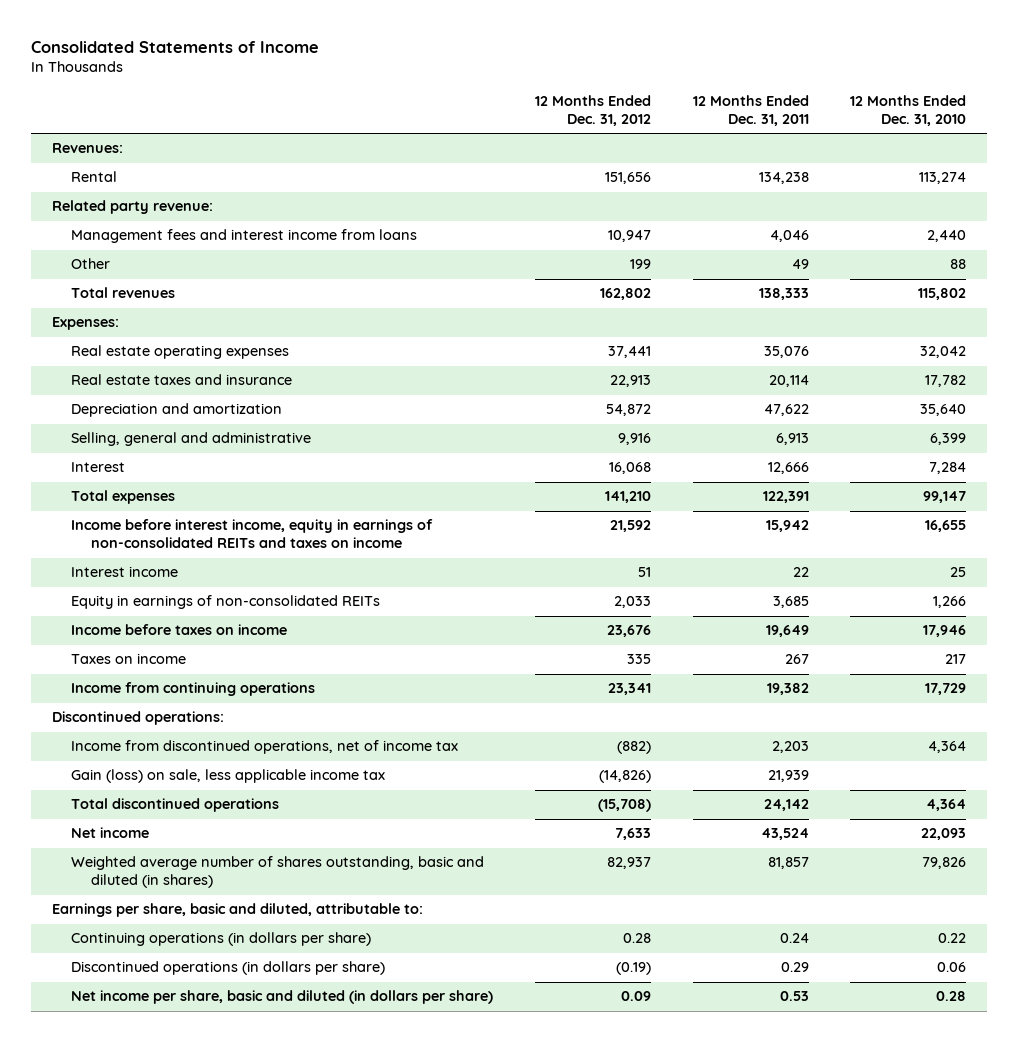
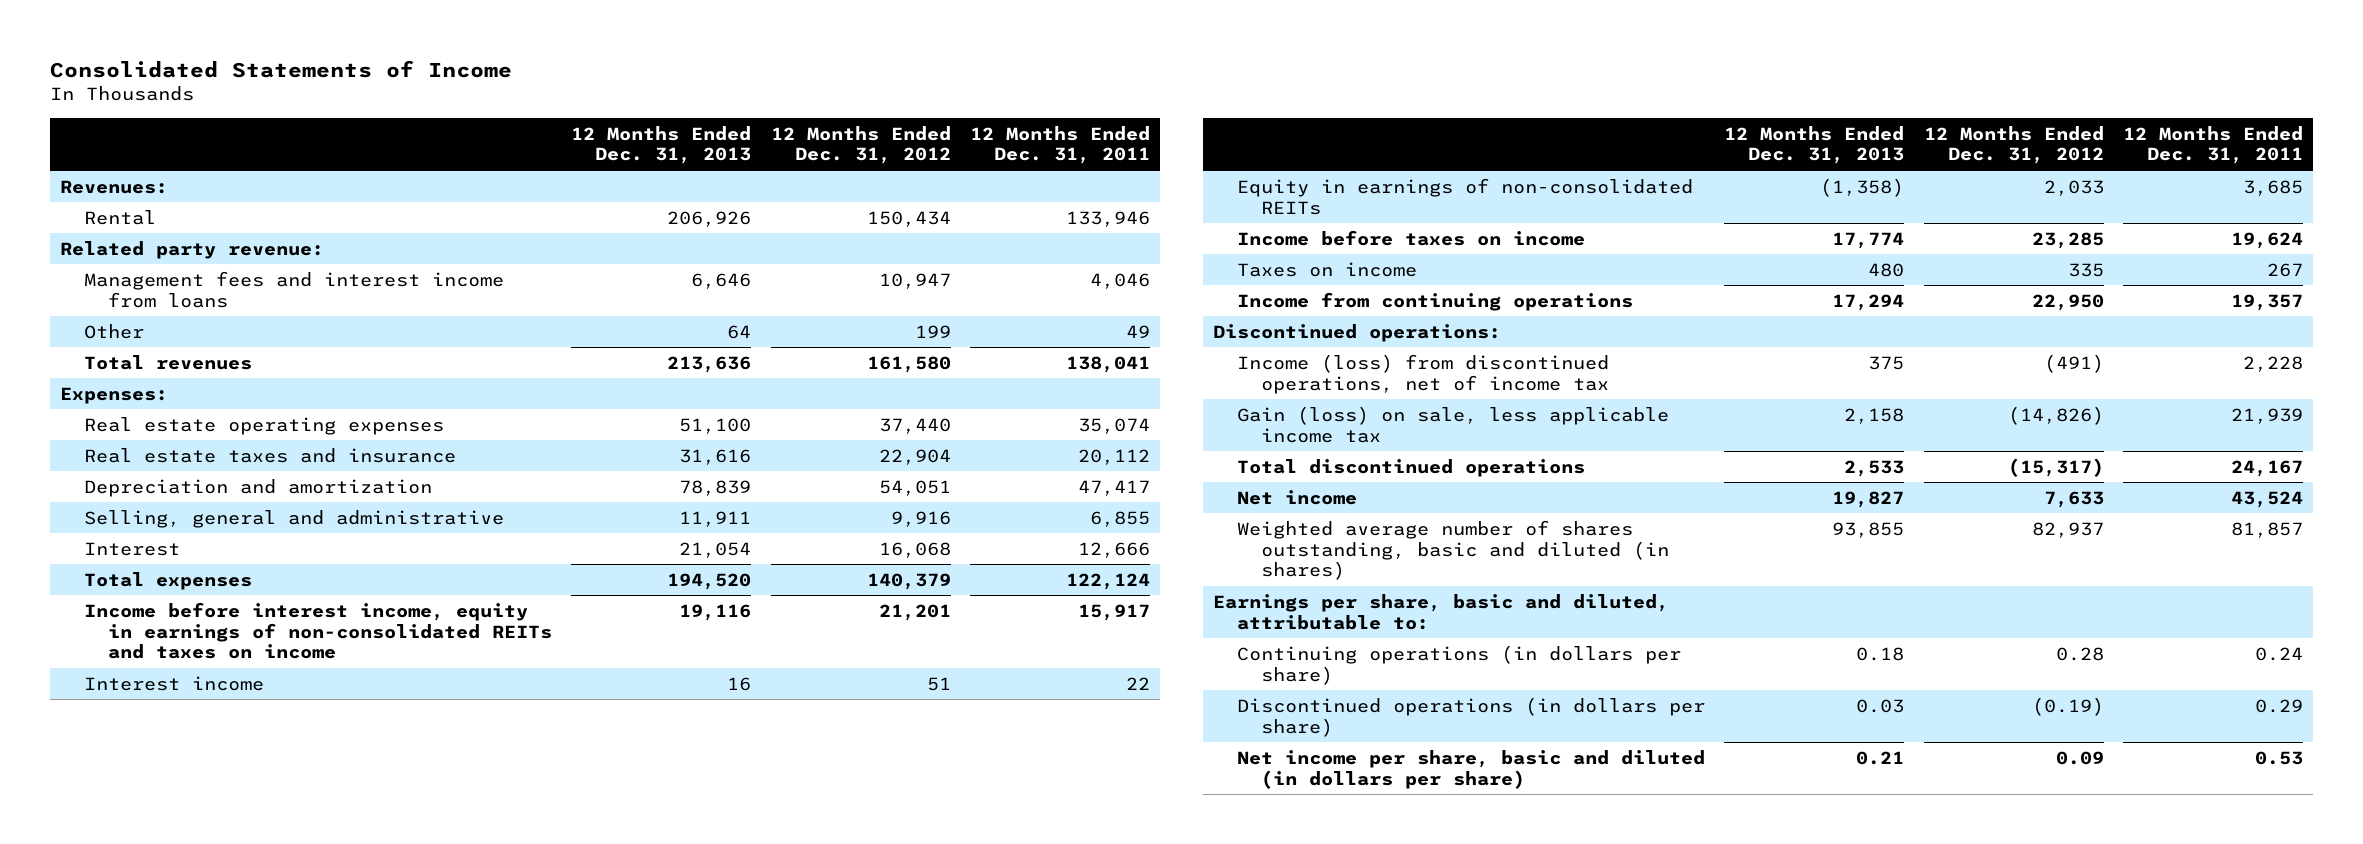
[850,95,967,127] 12 Months Ended Dec. 31, 2010 -> none
none -> [571,125,752,165] 12 Months Ended Dec. 31, 2013
[604,172,651,185] 151,656 -> [866,210,951,227] 150,434
[758,172,809,185] 134,238 -> [1066,210,1151,227] 133,946
[599,288,651,301] 162,802 -> [866,355,951,373] 161,580
[758,288,809,301] 138,333 -> [1066,355,1151,373] 138,041
[607,346,651,359] 37,441 -> [878,417,951,434] 37,440
[763,346,809,359] 35,076 -> [1078,417,1151,434] 35,074
[609,375,651,388] 22,913 -> [878,448,951,465] 22,904
[768,375,809,388] 20,114 -> [1078,448,1151,465] 20,112
[605,404,651,417] 54,872 -> [878,479,951,496] 54,051
[763,404,809,417] 47,622 -> [1078,479,1151,496] 47,417
[775,433,809,446] 6,913 -> [1090,510,1151,527] 6,855
[604,491,651,504] 141,210 -> [866,572,951,590] 140,379
[762,491,809,504] 122,391 -> [1066,572,1151,590] 122,124
[609,520,651,533] 21,592 -> [878,603,951,621] 21,201
[765,520,809,533] 15,942 -> [1078,603,1151,621] 15,917
[606,625,651,638] 23,676 -> [2031,231,2104,249] 23,285
[765,625,809,638] 19,649 -> [2231,231,2304,249] 19,624
[607,683,651,696] 23,341 -> [2031,293,2104,311] 22,950
[766,683,809,696] 19,382 -> [2231,293,2304,311] 19,357
[71,740,459,755] Income from discontinued operations, net of income tax -> [1236,353,1609,394] Income (loss) from discontinued operations, net of income tax
[616,741,651,755] (882) -> [2043,353,2104,373] (491)
[771,741,809,754] 2,203 -> [2243,355,2304,372] 2,228
[597,799,651,813] (15,708) -> [2007,457,2104,477] (15,317)
[763,799,809,812] 24,142 -> [2231,459,2304,477] 24,167

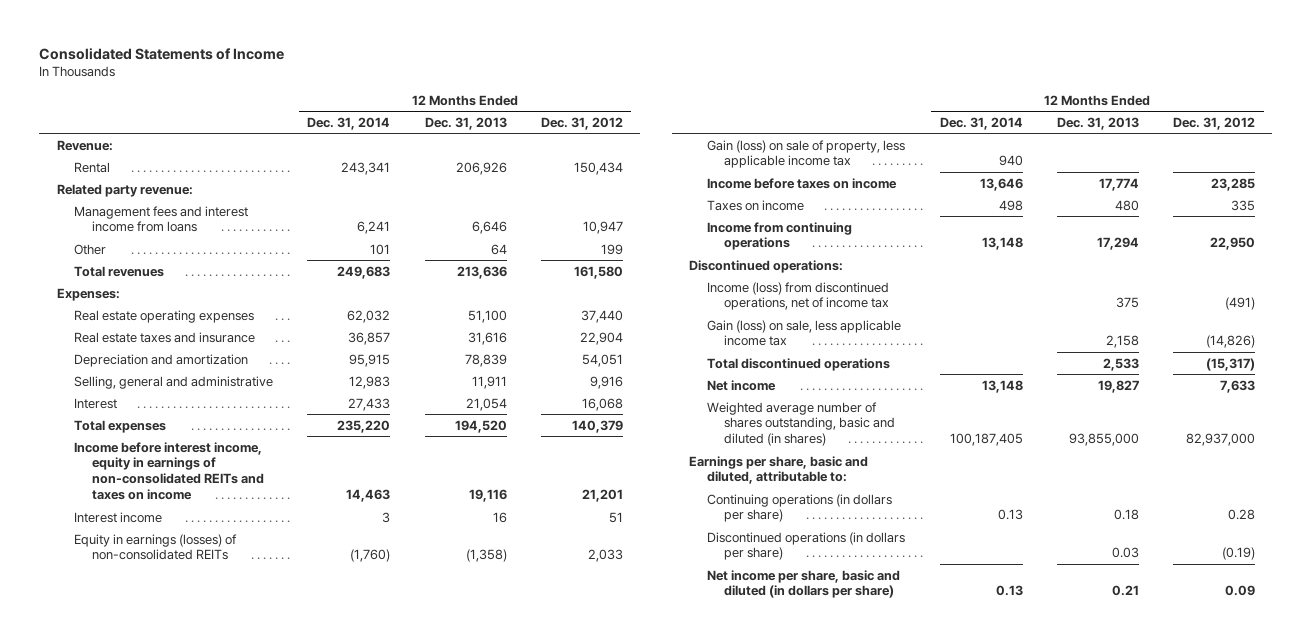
[970,125,1151,165] 12 Months Ended Dec. 31, 2011 -> none
none -> [307,116,391,130] Dec. 31, 2014
[59,179,168,194] Revenues: -> [56,139,113,151] Revenue:
[1236,177,1693,215] Equity in earnings of non-consolidated REITs -> [74,533,238,561] Equity in earnings (losses) of non-consolidated REITs
none -> [706,139,905,169] Gain (loss) on sale of property, less applicable income tax
[1832,521,1905,538] 93,855 -> [1068,433,1139,447] 93,855,000
[2031,521,2104,538] 82,937 -> [1186,433,1256,447] 82,937,000

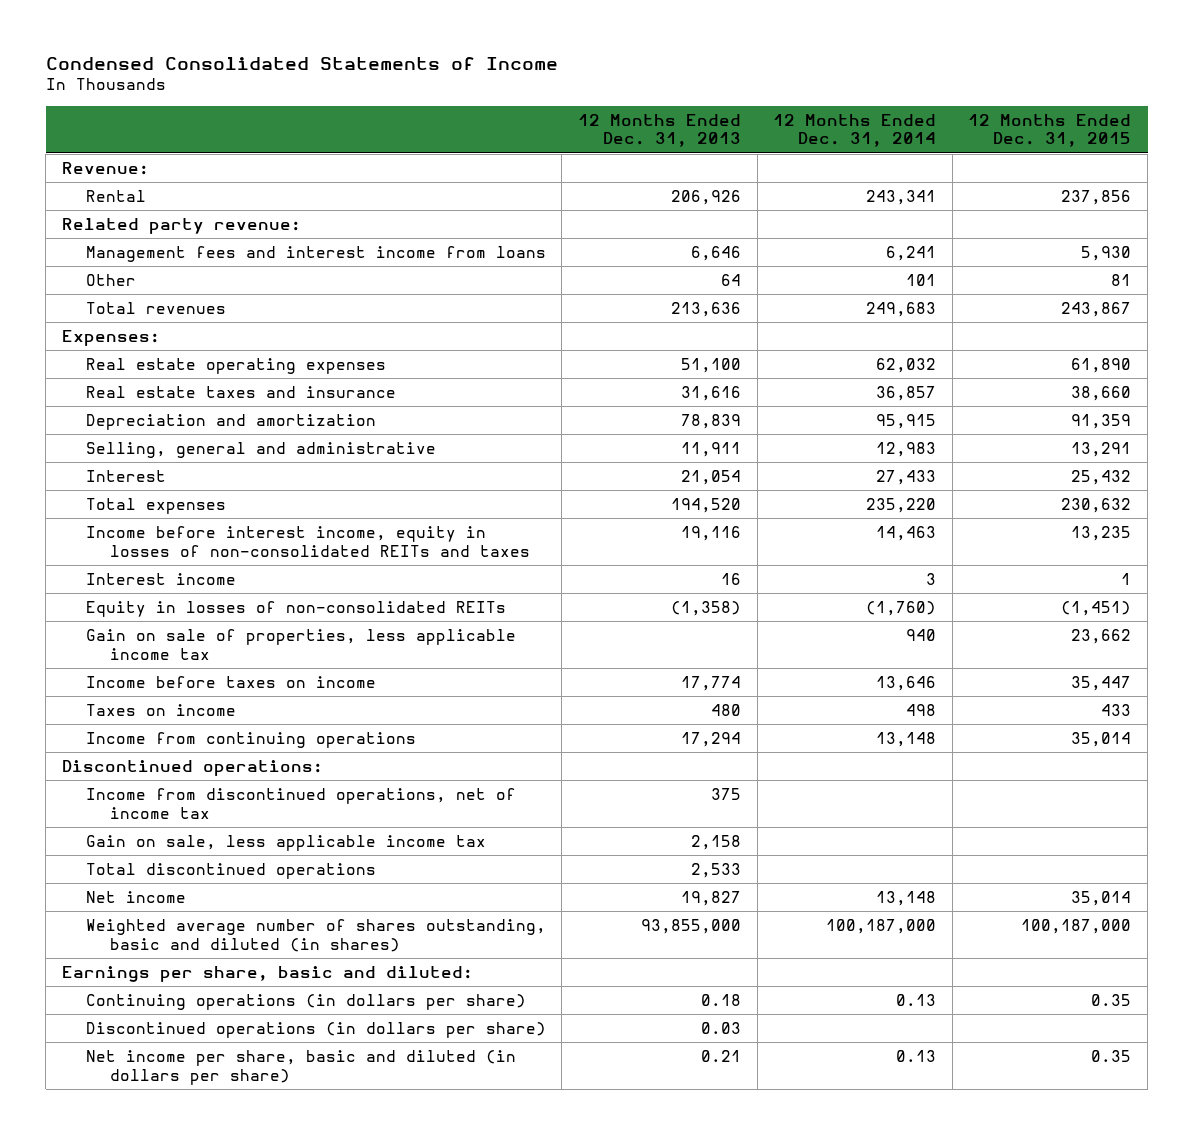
[39,48,285,61] Consolidated Statements of Income -> [45,56,558,70] Condensed Consolidated Statements of Income
[540,116,623,130] Dec. 31, 2012 -> none
none -> [968,113,1132,148] 12 Months Ended Dec. 31, 2015
[74,441,264,501] Income before interest income, equity in earnings of non-consolidated REITs and taxes on income -> [85,526,530,557] Income before interest income, equity in losses of non-consolidated REITs and taxes
[74,533,238,561] Equity in earnings (losses) of non-consolidated REITs -> [85,601,506,618] Equity in losses of non-consolidated REITs
[706,139,905,169] Gain (loss) on sale of property, less applicable income tax -> [85,629,516,660] Gain on sale of properties, less applicable income tax
[706,281,890,311] Income (loss) from discontinued operations, net of income tax -> [85,788,516,819] Income from discontinued operations, net of income tax
[706,319,901,347] Gain (loss) on sale, less applicable income tax -> [85,835,486,852] Gain on sale, less applicable income tax
[949,433,1023,447] 100,187,405 -> [826,919,937,935] 100,187,000
[688,455,868,485] Earnings per share, basic and diluted, attributable to: -> [61,966,473,983] Earnings per share, basic and diluted:

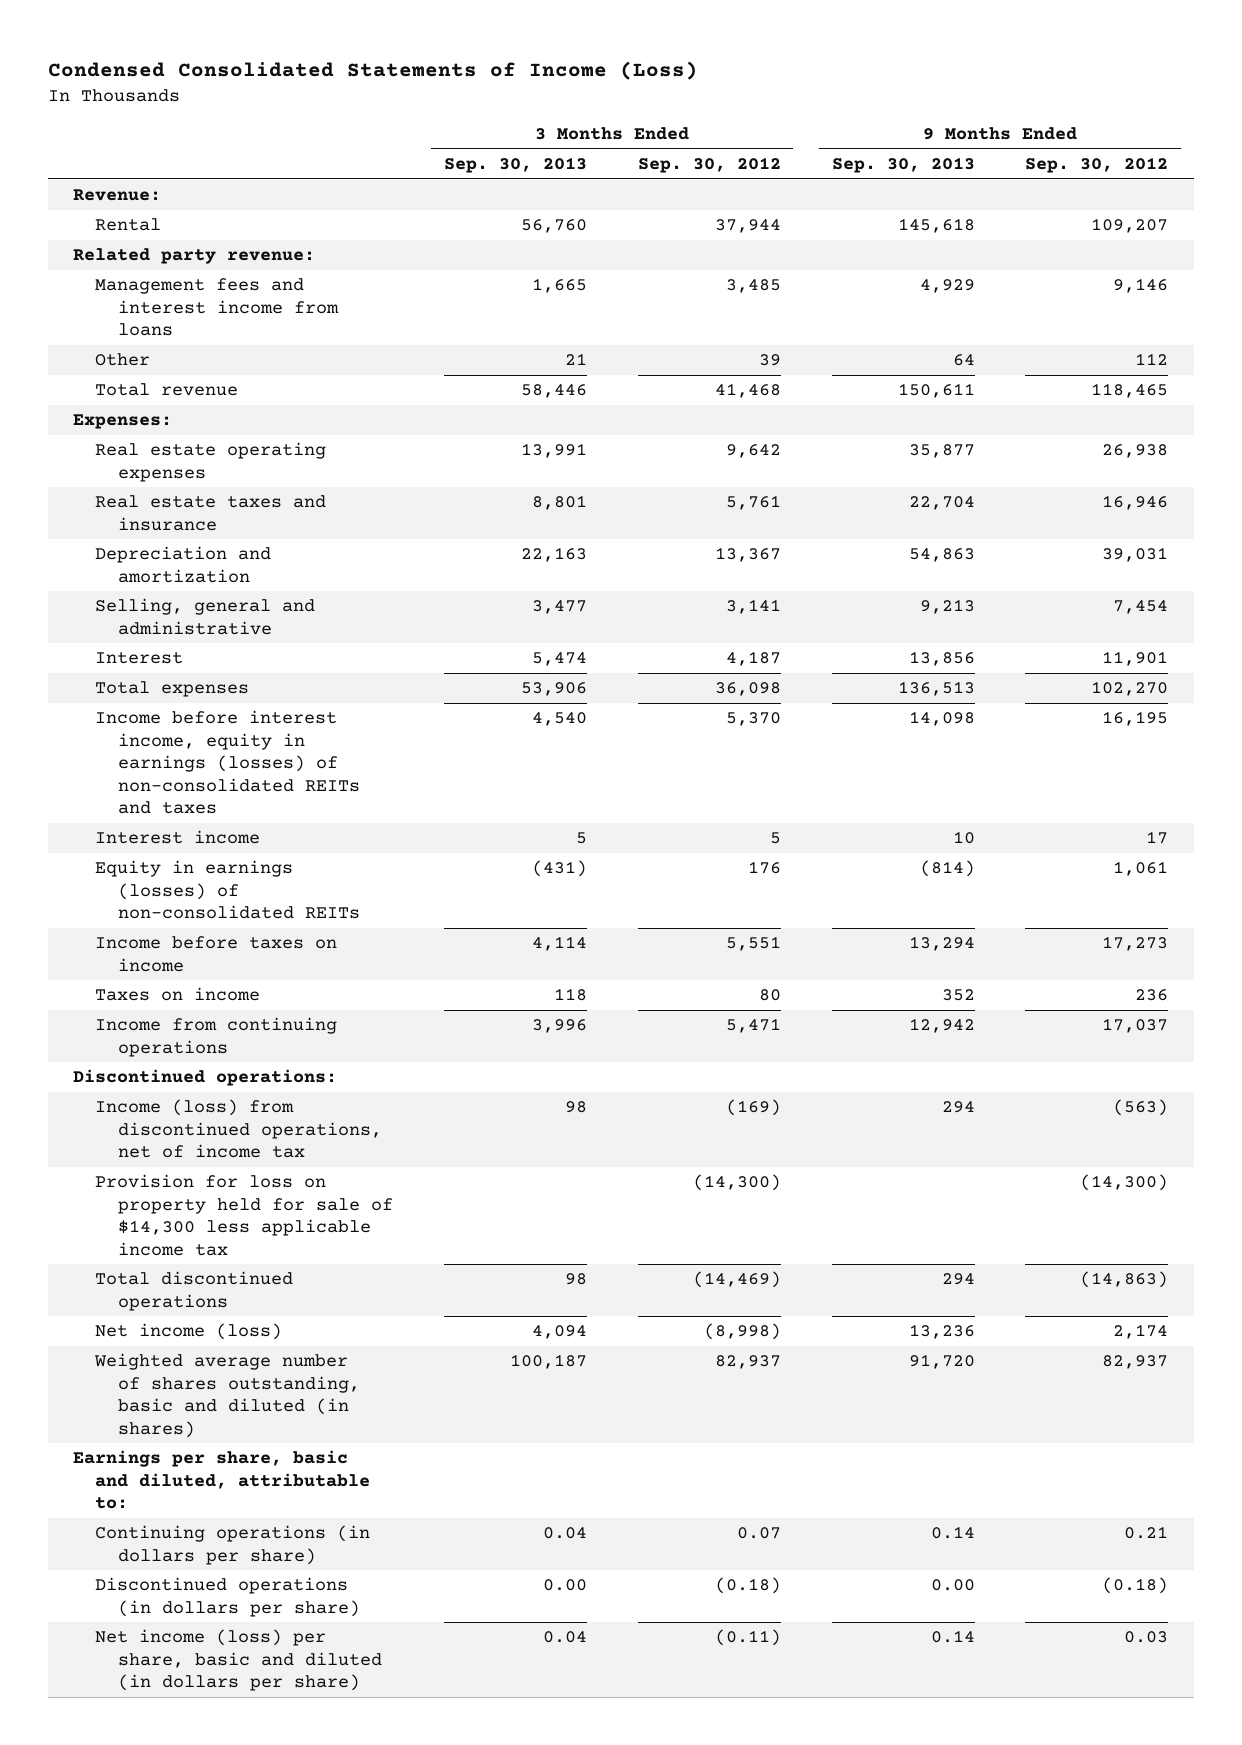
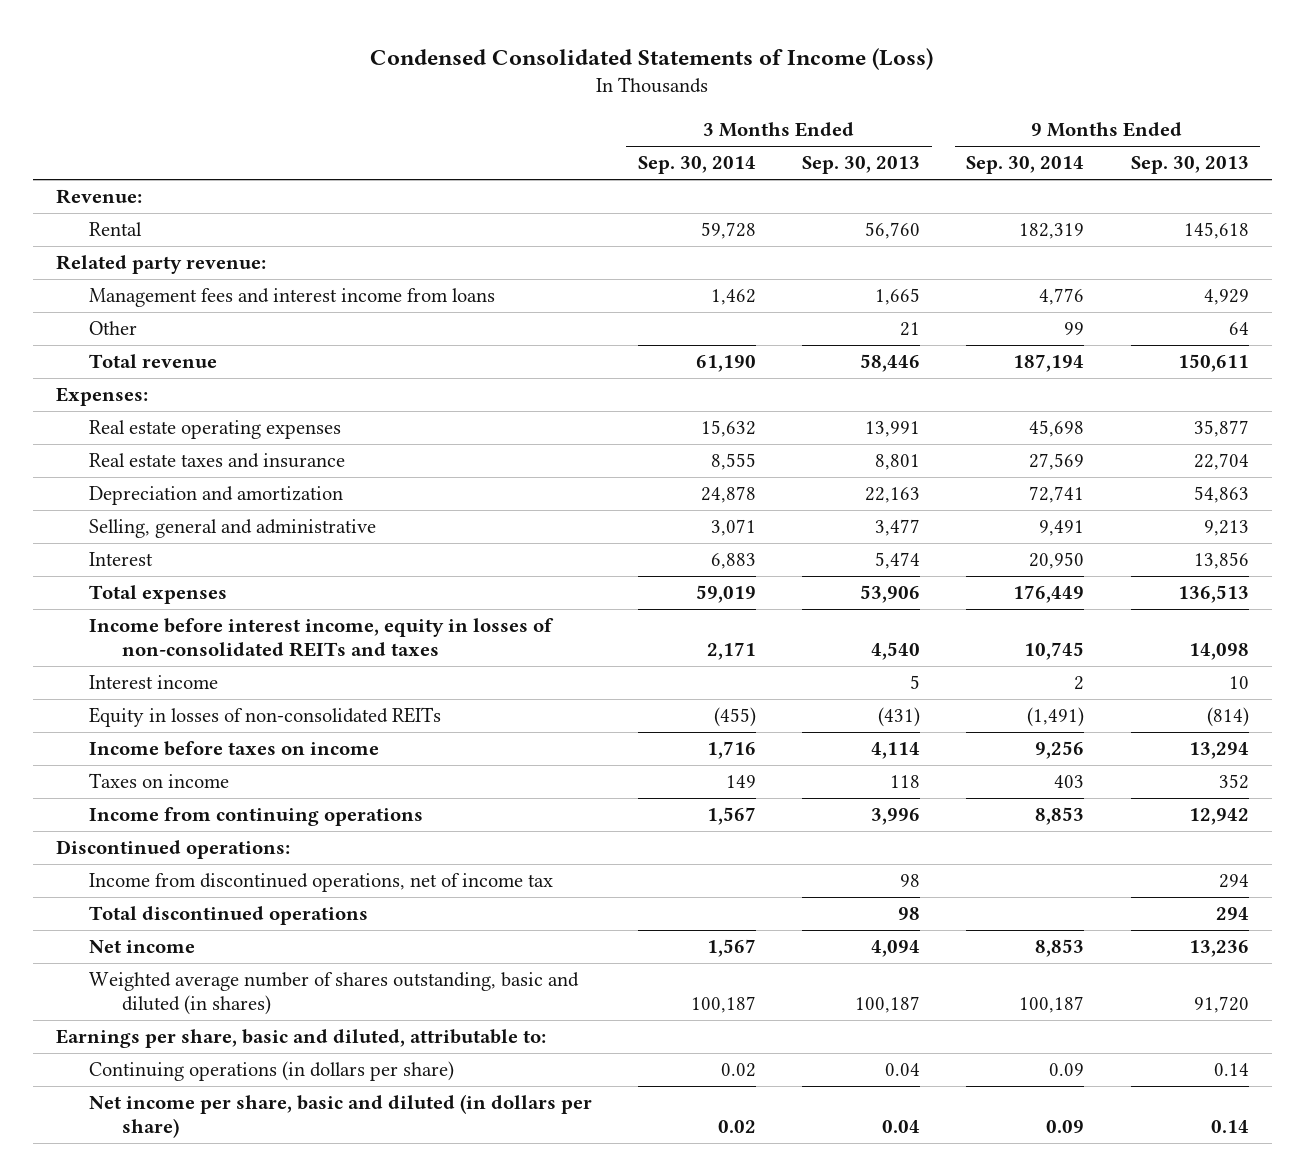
[637,157,781,174] Sep. 30, 2012 -> none
[1025,157,1169,174] Sep. 30, 2012 -> none
none -> [637,156,756,175] Sep. 30, 2014
none -> [966,156,1085,175] Sep. 30, 2014
[95,710,360,815] Income before interest income, equity in earnings (losses) of non-consolidated REITs and taxes -> [88,618,554,658] Income before interest income, equity in losses of non-consolidated REITs and taxes
[95,860,360,920] Equity in earnings (losses) of non-consolidated REITs -> [88,707,441,728] Equity in losses of non-consolidated REITs
[95,1174,393,1256] Provision for loss on property held for sale of $14,300 less applicable income tax -> none
[95,1099,382,1159] Income (loss) from discontinued operations, net of income tax -> [88,873,553,893] Income from discontinued operations, net of income tax
[95,1323,283,1341] Net income (loss) -> [88,940,195,954] Net income
[95,1577,360,1617] Discontinued operations (in dollars per share) -> none
[95,1629,382,1692] Net income (loss) per share, basic and diluted (in dollars per share) -> [88,1094,592,1139] Net income per share, basic and diluted (in dollars per share)

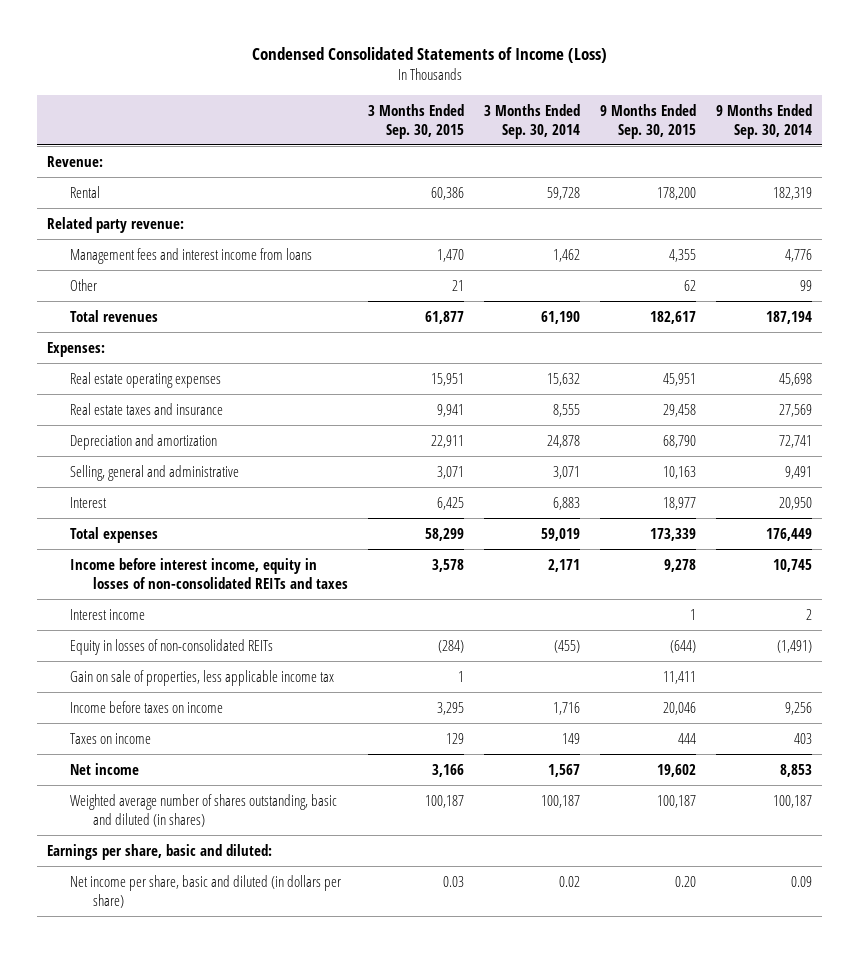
[802,156,921,175] Sep. 30, 2013 -> none
[1130,156,1249,175] Sep. 30, 2013 -> none
none -> [367,103,464,139] 3 Months Ended Sep. 30, 2015
none -> [600,103,697,139] 9 Months Ended Sep. 30, 2015
[88,354,217,369] Total revenue -> [70,309,159,322] Total revenues
none -> [70,669,335,686] Gain on sale of properties, less applicable income tax
[88,807,423,827] Income from continuing operations -> none
[55,840,290,860] Discontinued operations: -> none
[88,873,553,893] Income from discontinued operations, net of income tax -> none
[88,906,368,926] Total discontinued operations -> none
[88,1061,454,1082] Continuing operations (in dollars per share) -> none
[55,1029,546,1049] Earnings per share, basic and diluted, attributable to: -> [47,843,273,860] Earnings per share, basic and diluted:

